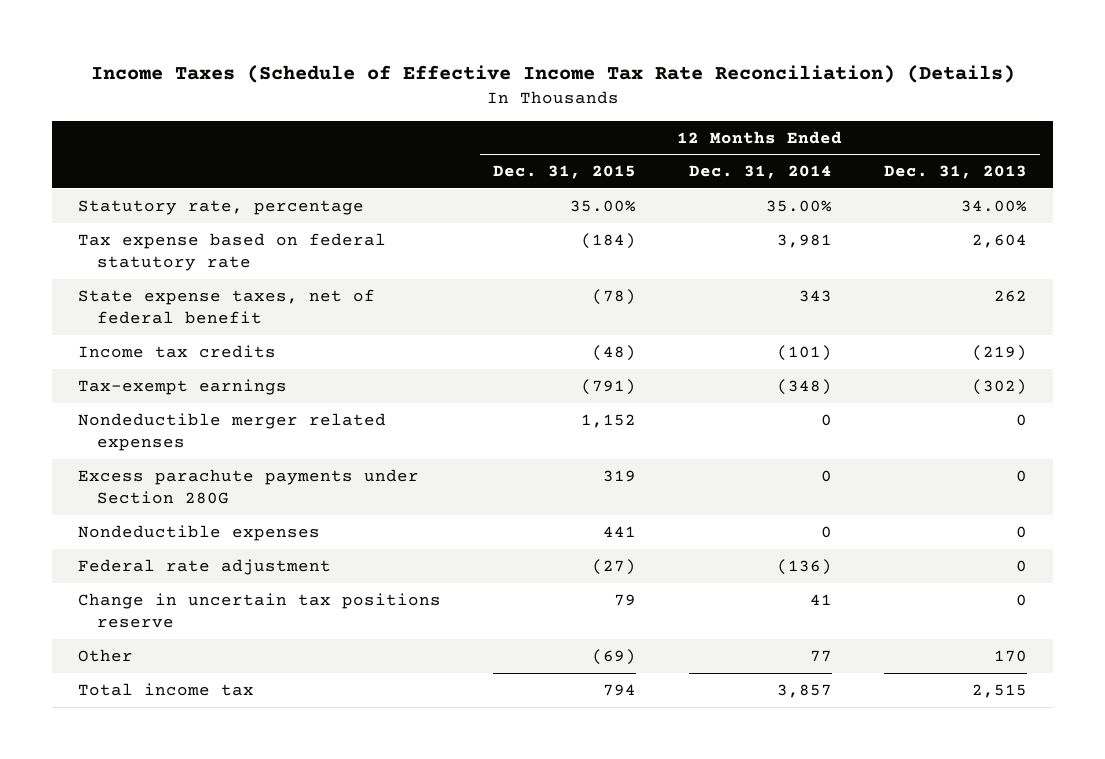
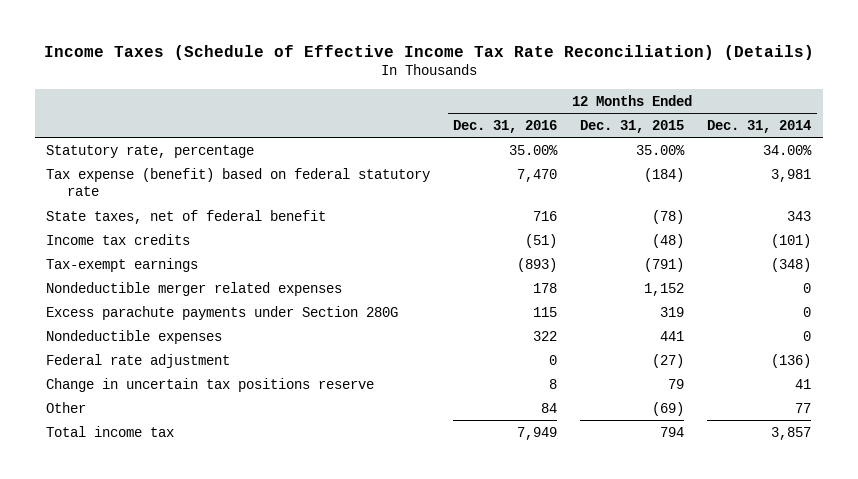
[884,165,1028,180] Dec. 31, 2013 -> none
none -> [453,119,558,133] Dec. 31, 2016
[765,199,832,212] 35.00% -> [763,144,813,155] 34.00%
[78,232,387,272] Tax expense based on federal statutory rate -> [46,167,431,197] Tax expense (benefit) based on federal statutory rate
[78,288,376,325] State expense taxes, net of federal benefit -> [46,209,327,224] State taxes, net of federal benefit

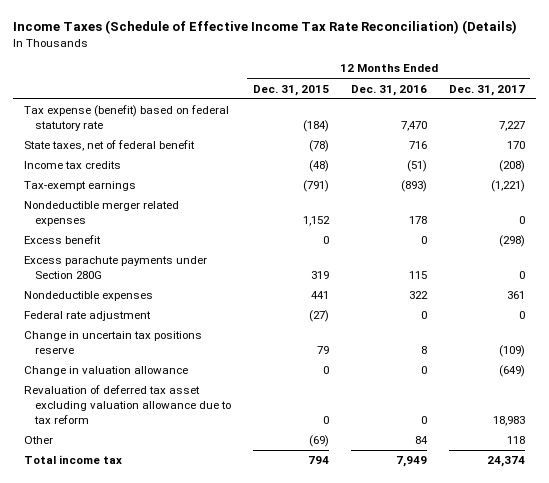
[707,119,812,133] Dec. 31, 2014 -> none
none -> [448,84,525,96] Dec. 31, 2017
[46,144,255,158] Statutory rate, percentage -> none
none -> [24,235,102,245] Excess benefit
none -> [24,366,189,377] Change in valuation allowance
none -> [24,385,231,424] Revaluation of deferred tax asset excluding valuation allowance due to tax reform

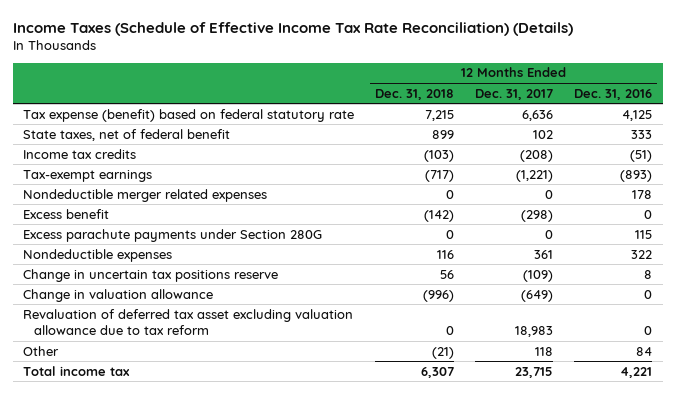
[252,84,329,96] Dec. 31, 2015 -> none
none -> [375,88,455,100] Dec. 31, 2018
[400,121,427,132] 7,470 -> [622,109,653,121] 4,125
[498,121,525,132] 7,227 -> [522,109,554,121] 6,636
[408,141,427,150] 716 -> [631,129,653,139] 333
[506,141,525,150] 170 -> [533,129,554,139] 102
[24,311,152,322] Federal rate adjustment -> none
[395,456,427,468] 7,949 -> [620,366,653,378] 4,221
[486,456,525,468] 24,374 -> [515,366,554,378] 23,715

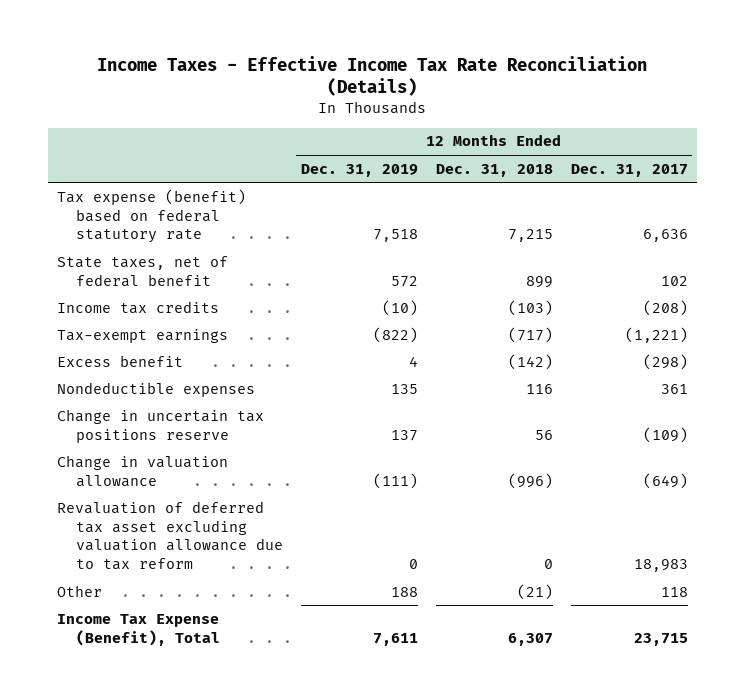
[12,21,573,36] Income Taxes (Schedule of Effective Income Tax Rate Reconciliation) (Details) -> [97,55,648,97] Income Taxes - Effective Income Tax Rate Reconciliation (Details)
[574,88,653,100] Dec. 31, 2016 -> none
none -> [300,163,418,177] Dec. 31, 2019
[23,188,268,202] Nondeductible merger related expenses -> none
[23,228,323,242] Excess parachute payments under Section 280G -> none
[23,365,131,376] Total income tax -> [56,613,220,646] Income Tax Expense (Benefit), Total

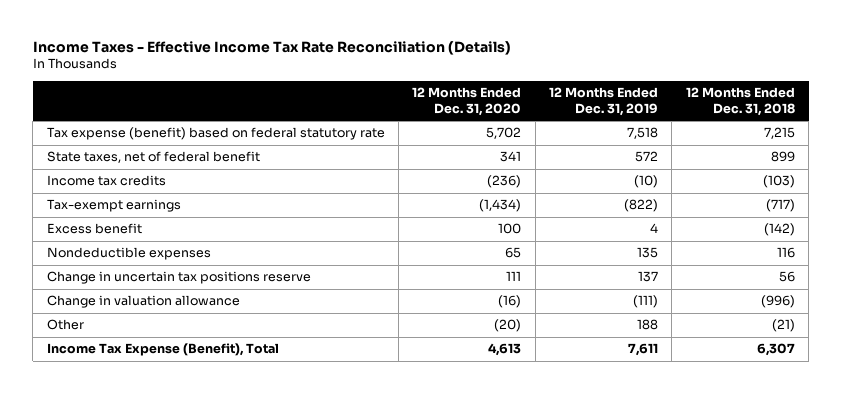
[570,163,688,177] Dec. 31, 2017 -> none
none -> [412,86,522,116] 12 Months Ended Dec. 31, 2020
[56,500,283,571] Revaluation of deferred tax asset excluding valuation allowance due to tax reform -> none

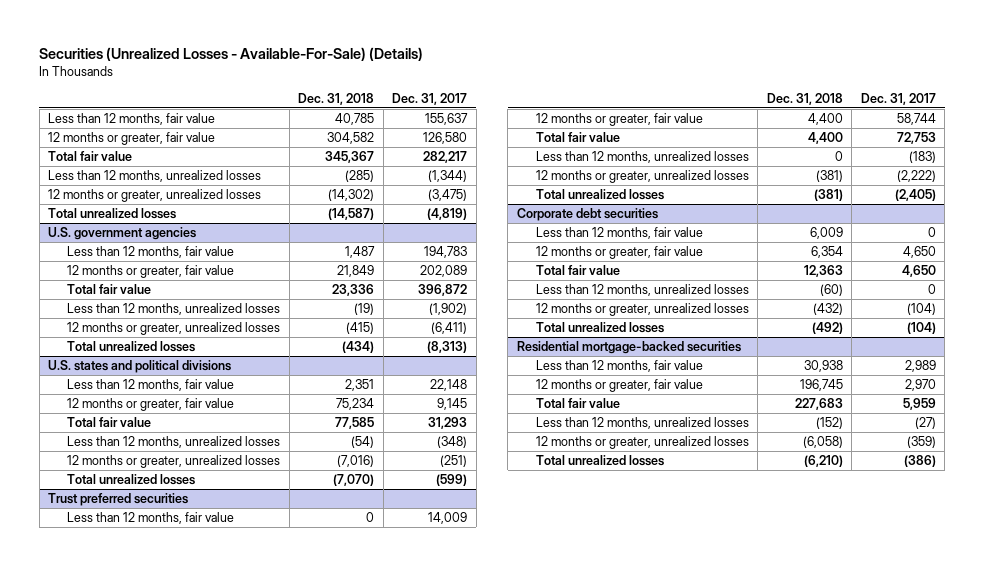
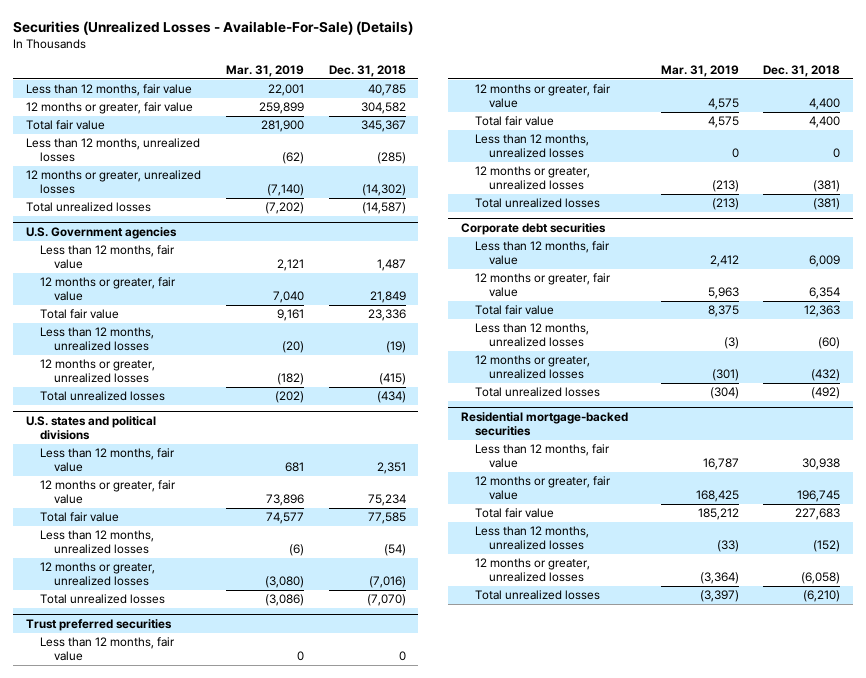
[392,93,468,106] Dec. 31, 2017 -> none
none -> [225,64,304,77] Mar. 31, 2019
[48,227,197,241] U.S. government agencies -> [25,227,177,240] U.S. Government agencies

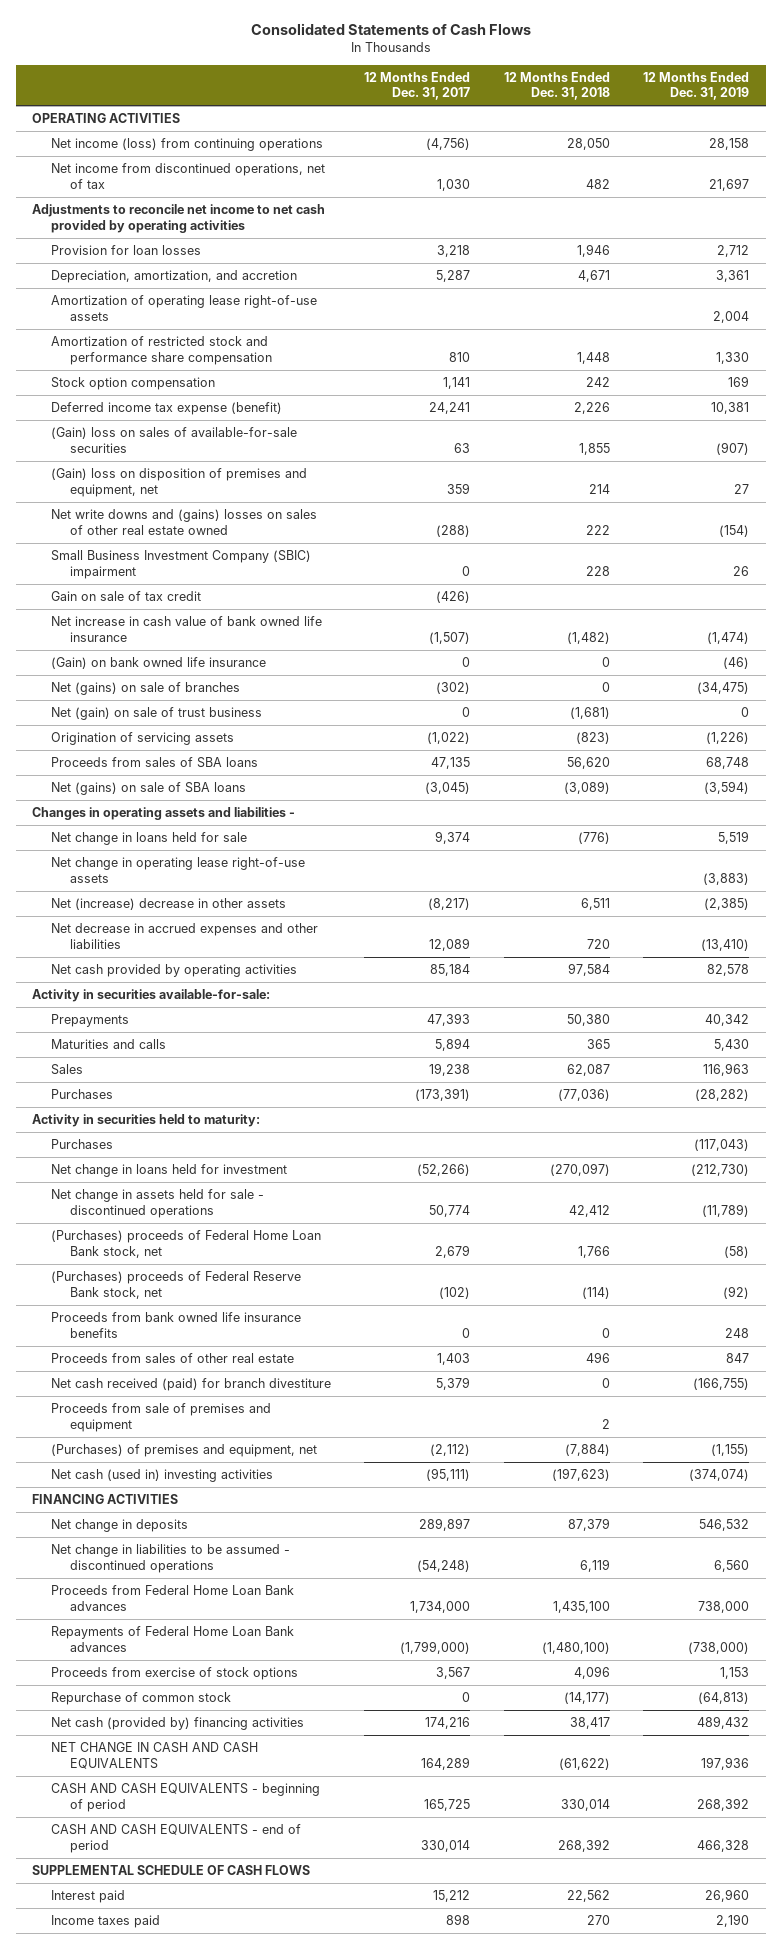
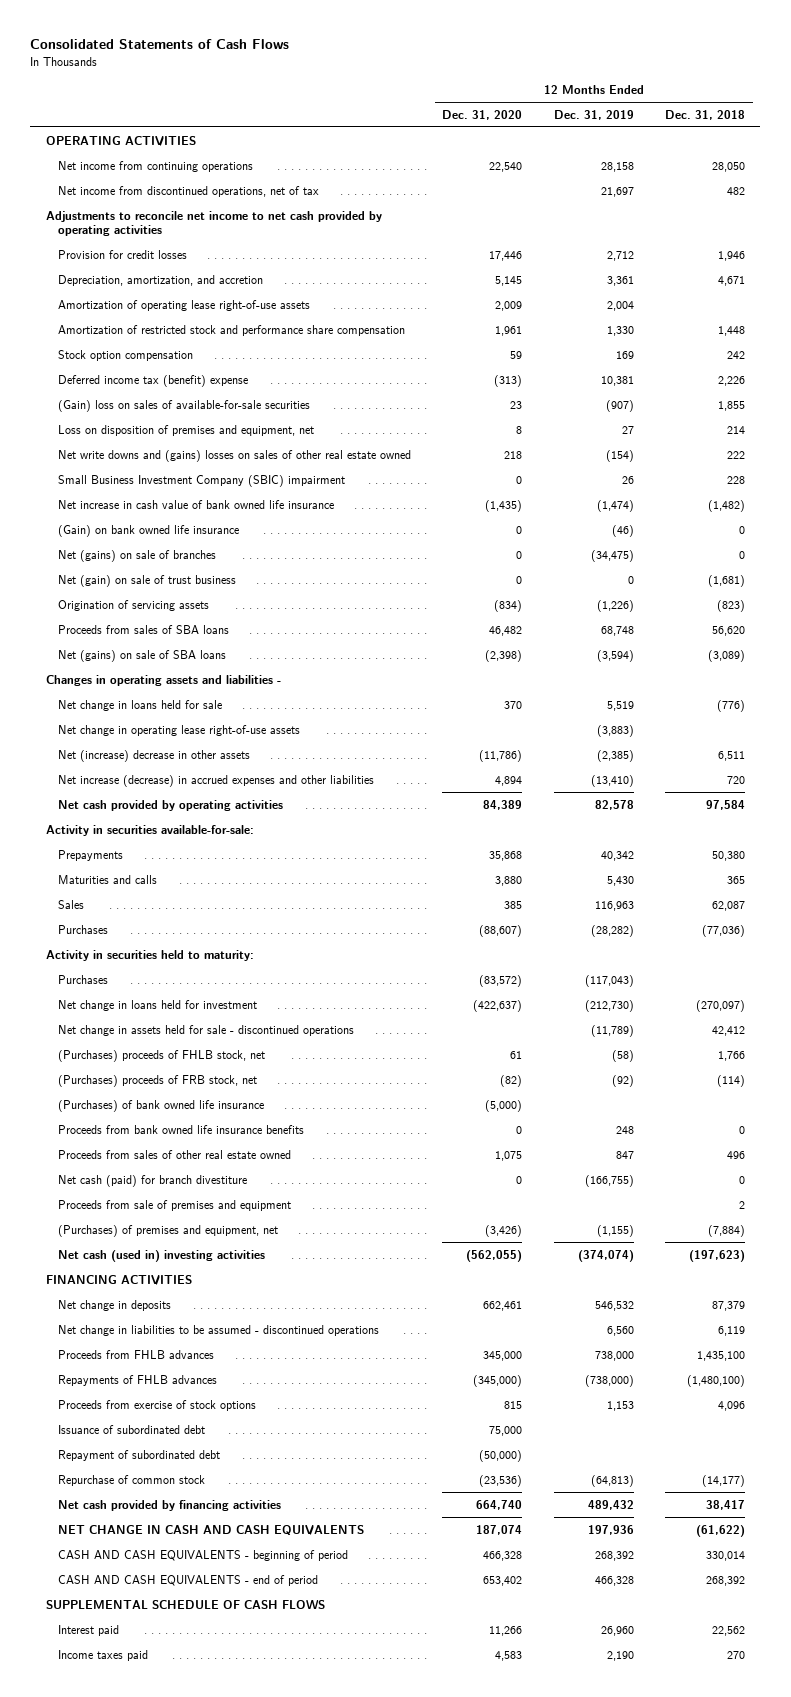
[364,71,471,101] 12 Months Ended Dec. 31, 2017 -> none
none -> [442,109,523,120] Dec. 31, 2020
[51,137,324,151] Net income (loss) from continuing operations -> [58,160,254,172] Net income from continuing operations
[51,244,202,255] Provision for loan losses -> [58,249,188,259] Provision for credit losses
[51,401,283,415] Deferred income tax expense (benefit) -> [58,374,249,387] Deferred income tax (benefit) expense
[51,467,308,497] (Gain) loss on disposition of premises and equipment, net -> [58,424,315,436] Loss on disposition of premises and equipment, net
[51,590,202,601] Gain on sale of tax credit -> none
[51,922,319,949] Net decrease in accrued expenses and other liabilities -> [58,774,375,787] Net increase (decrease) in accrued expenses and other liabilities
[51,1229,322,1258] (Purchases) proceeds of Federal Home Loan Bank stock, net -> [58,1049,266,1062] (Purchases) proceeds of FHLB stock, net
[51,1270,302,1299] (Purchases) proceeds of Federal Reserve Bank stock, net -> [58,1074,258,1087] (Purchases) proceeds of FRB stock, net
none -> [58,1099,265,1112] (Purchases) of bank owned life insurance
[51,1352,295,1363] Proceeds from sales of other real estate -> [58,1149,292,1159] Proceeds from sales of other real estate owned
[51,1377,332,1391] Net cash received (paid) for branch divestiture -> [58,1174,248,1187] Net cash (paid) for branch divestiture
[51,1584,295,1611] Proceeds from Federal Home Loan Bank advances -> [58,1349,215,1359] Proceeds from FHLB advances
[51,1625,295,1652] Repayments of Federal Home Loan Bank advances -> [58,1374,218,1386] Repayments of FHLB advances
none -> [58,1424,206,1434] Issuance of subordinated debt
none -> [58,1449,221,1461] Repayment of subordinated debt
[51,1716,305,1730] Net cash (provided by) financing activities -> [58,1499,282,1511] Net cash provided by financing activities

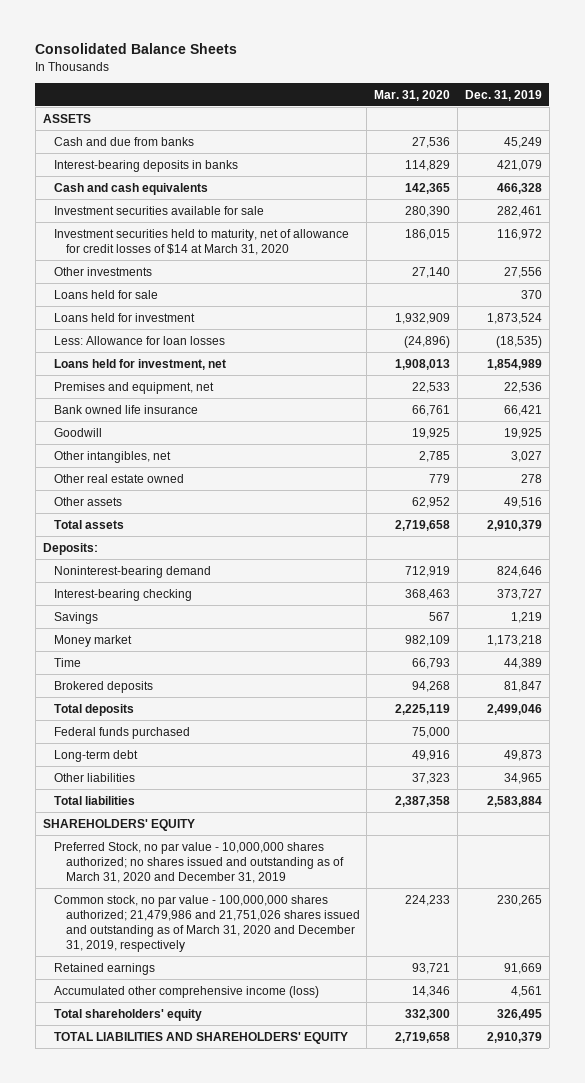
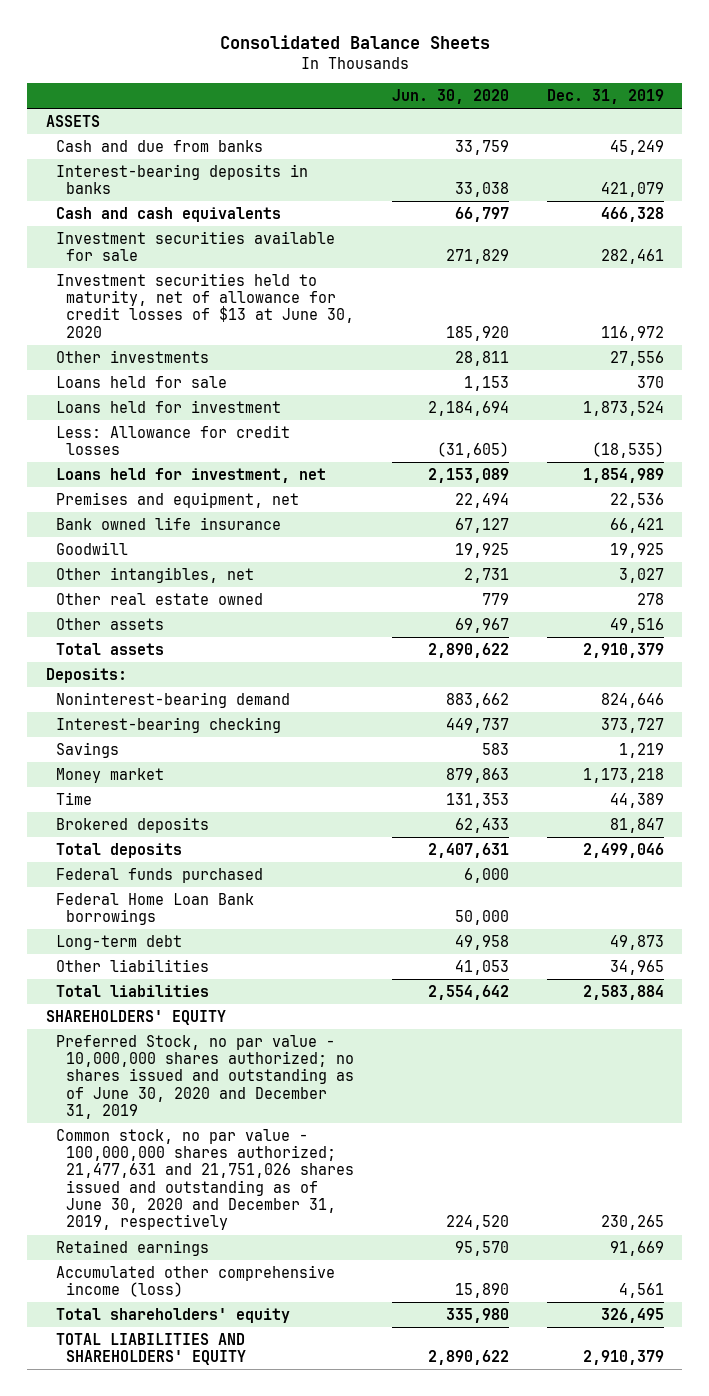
[374,89,451,101] Mar. 31, 2020 -> none
none -> [391,88,509,104] Jun. 30, 2020
[54,228,350,255] Investment securities held to maturity, net of allowance for credit losses of $14 at March 31, 2020 -> [56,272,355,338] Investment securities held to maturity, net of allowance for credit losses of $13 at June 30, 2020
[54,335,226,345] Less: Allowance for loan losses -> [56,424,291,456] Less: Allowance for credit losses
none -> [56,892,255,926] Federal Home Loan Bank borrowings
[54,841,344,883] Preferred Stock, no par value - 10,000,000 shares authorized; no shares issued and outstanding as of March 31, 2020 and December 31, 2019 -> [56,1034,355,1120] Preferred Stock, no par value - 10,000,000 shares authorized; no shares issued and outstanding as of June 30, 2020 and December 31, 2019
[54,894,360,952] Common stock, no par value - 100,000,000 shares authorized; 21,479,986 and 21,751,026 shares issued and outstanding as of March 31, 2020 and December 31, 2019, respectively -> [56,1128,355,1231] Common stock, no par value - 100,000,000 shares authorized; 21,477,631 and 21,751,026 shares issued and outstanding as of June 30, 2020 and December 31, 2019, respectively

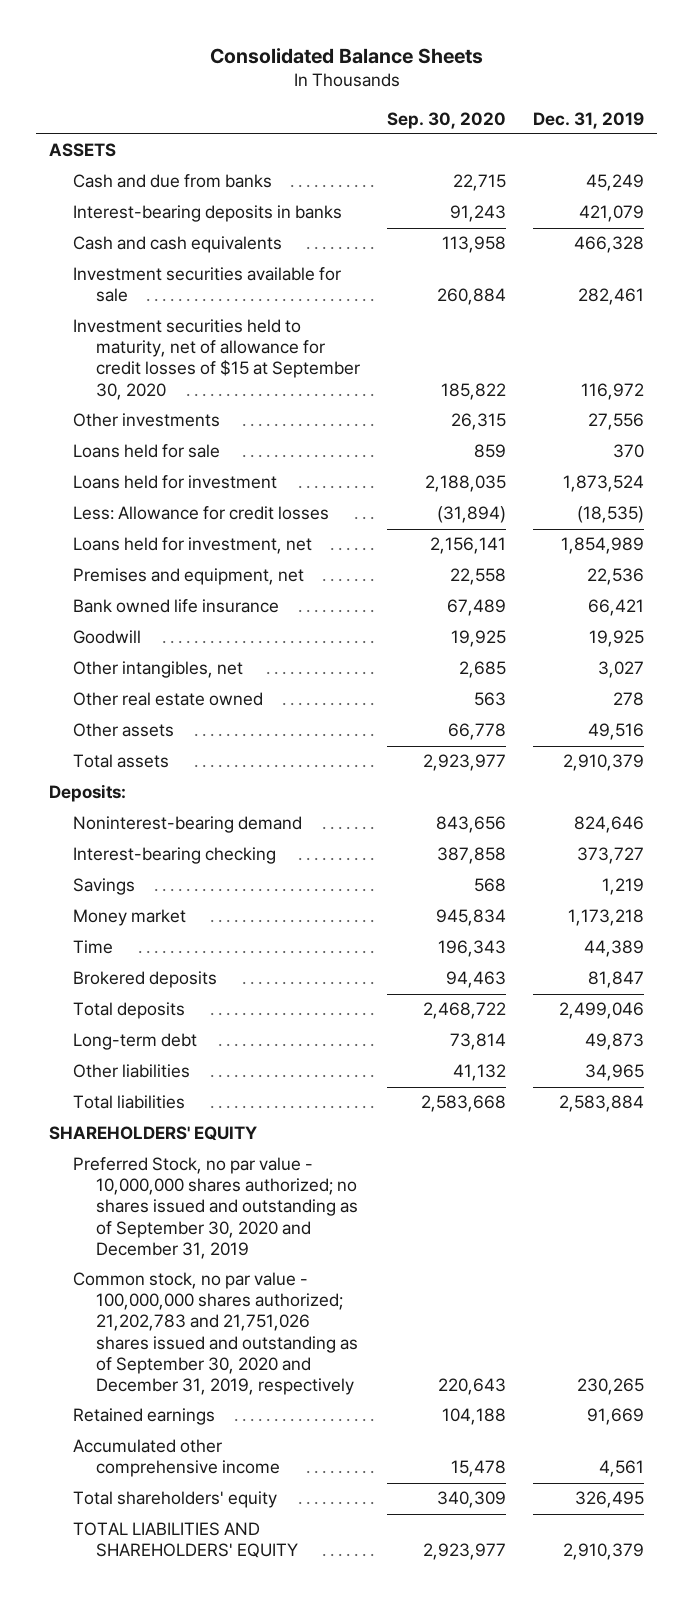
[391,88,509,104] Jun. 30, 2020 -> none
none -> [387,111,507,129] Sep. 30, 2020
[56,272,355,338] Investment securities held to maturity, net of allowance for credit losses of $13 at June 30, 2020 -> [72,319,361,400] Investment securities held to maturity, net of allowance for credit losses of $15 at September 30, 2020
[56,867,264,883] Federal funds purchased -> none
[56,892,255,926] Federal Home Loan Bank borrowings -> none
[56,1034,355,1120] Preferred Stock, no par value - 10,000,000 shares authorized; no shares issued and outstanding as of June 30, 2020 and December 31, 2019 -> [72,1157,359,1259] Preferred Stock, no par value - 10,000,000 shares authorized; no shares issued and outstanding as of September 30, 2020 and December 31, 2019
[56,1128,355,1231] Common stock, no par value - 100,000,000 shares authorized; 21,477,631 and 21,751,026 shares issued and outstanding as of June 30, 2020 and December 31, 2019, respectively -> [72,1272,359,1395] Common stock, no par value - 100,000,000 shares authorized; 21,202,783 and 21,751,026 shares issued and outstanding as of September 30, 2020 and December 31, 2019, respectively
[56,1264,336,1298] Accumulated other comprehensive income (loss) -> [72,1439,281,1478] Accumulated other comprehensive income

